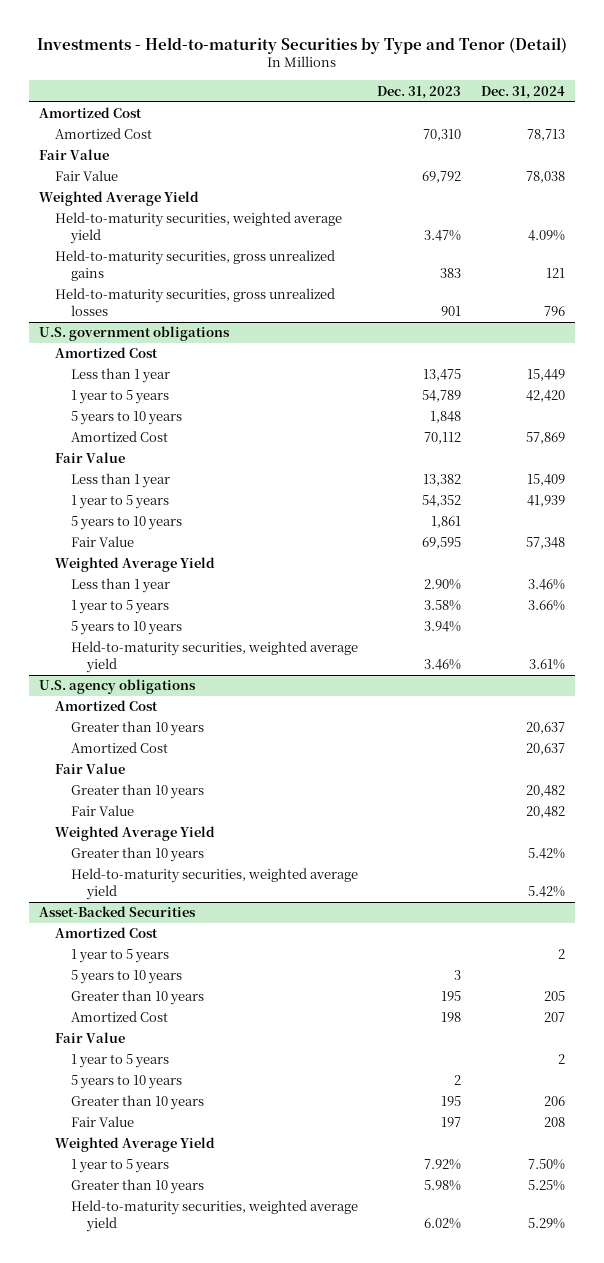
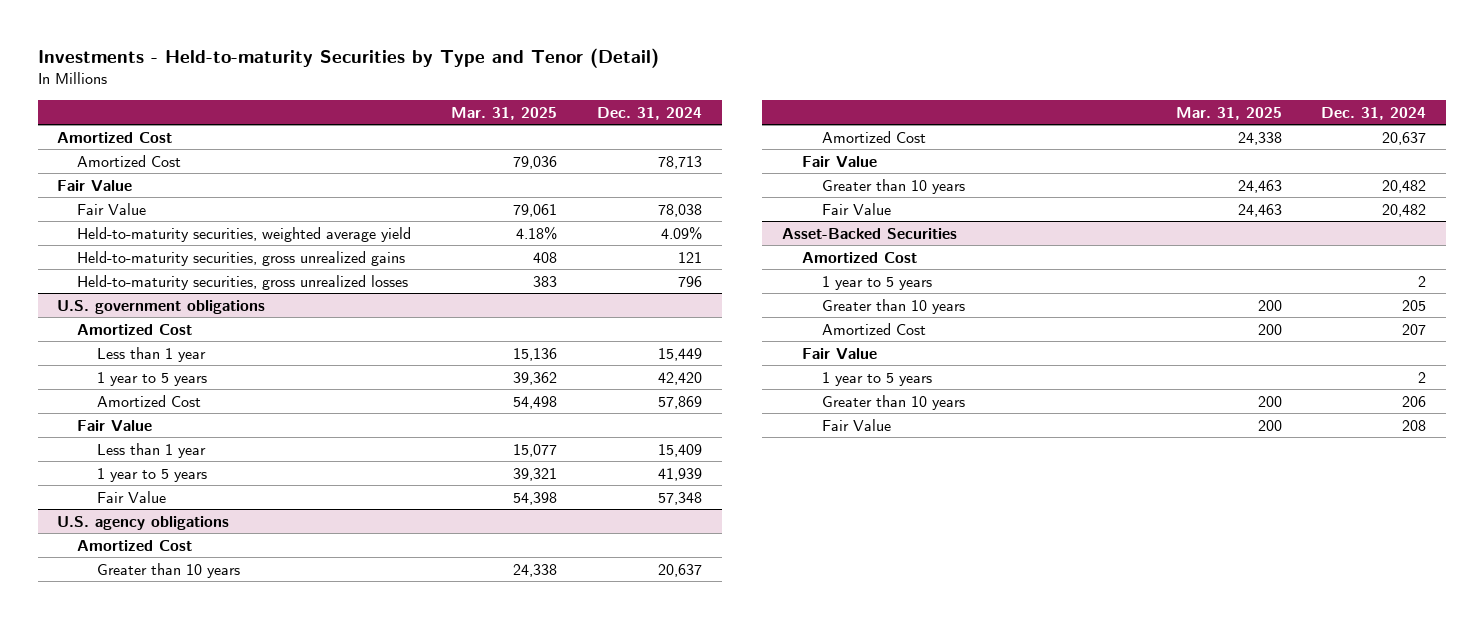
[377,85,462,99] Dec. 31, 2023 -> none
none -> [451,107,558,121] Mar. 31, 2025
[38,191,199,207] Weighted Average Yield -> none
[70,411,182,426] 5 years to 10 years -> none
[70,516,182,531] 5 years to 10 years -> none
[54,557,215,573] Weighted Average Yield -> none
[70,578,170,594] Less than 1 year -> none
[70,600,169,615] 1 year to 5 years -> none
[70,621,182,636] 5 years to 10 years -> none
[70,641,358,674] Held-to-maturity securities, weighted average yield -> none
[54,826,215,842] Weighted Average Yield -> none
[70,847,204,863] Greater than 10 years -> none
[70,868,358,901] Held-to-maturity securities, weighted average yield -> none
[70,970,182,985] 5 years to 10 years -> none
[70,1075,182,1090] 5 years to 10 years -> none
[54,1137,215,1153] Weighted Average Yield -> none
[70,1159,169,1174] 1 year to 5 years -> none
[70,1179,204,1195] Greater than 10 years -> none
[70,1200,358,1233] Held-to-maturity securities, weighted average yield -> none

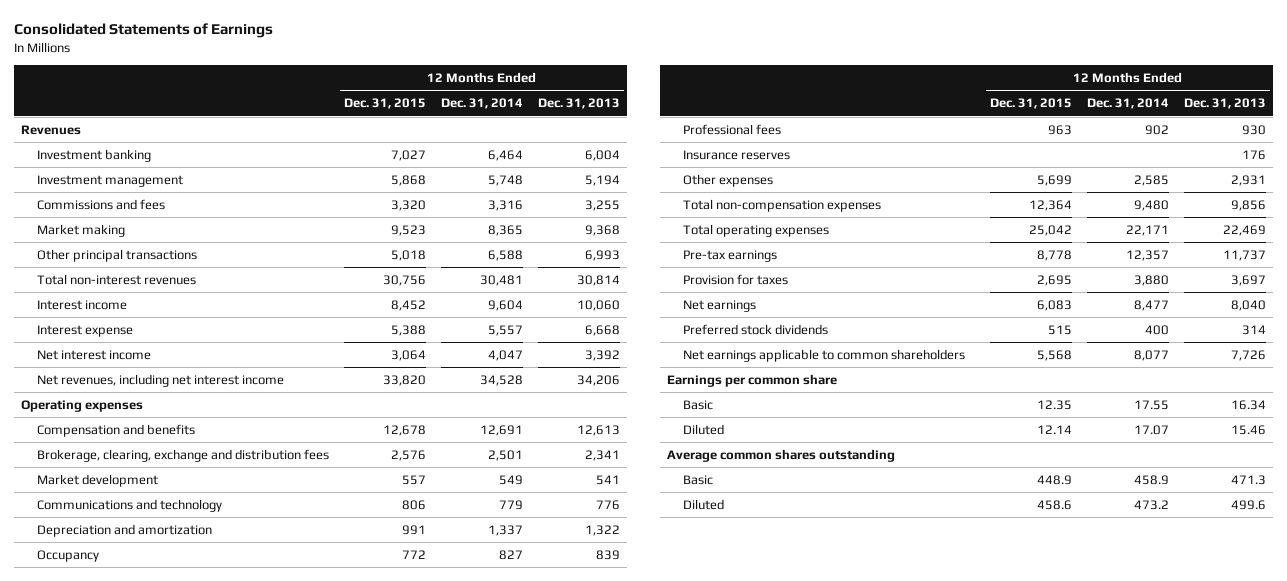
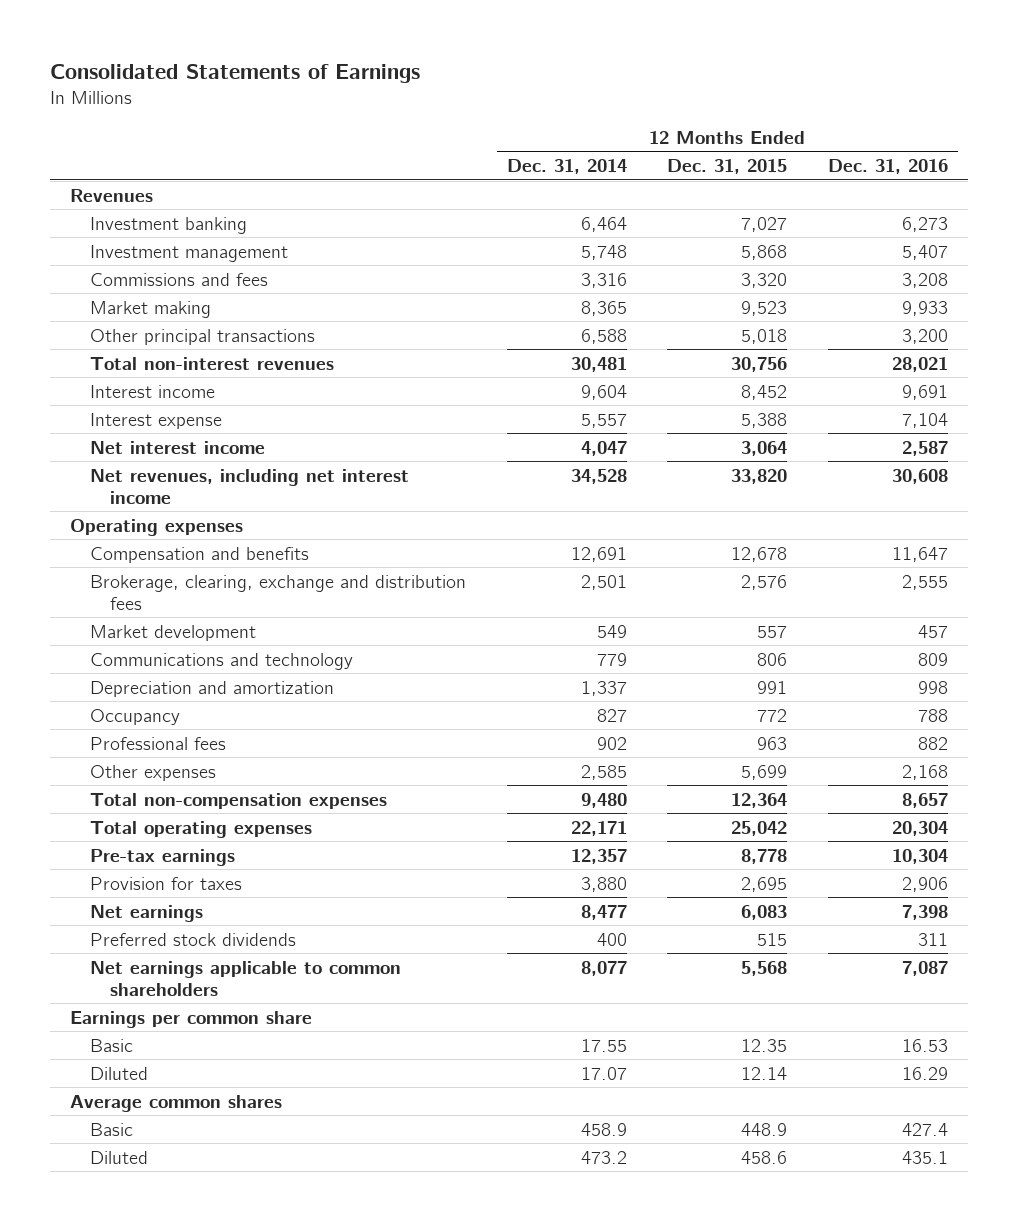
[537,98,620,110] Dec. 31, 2013 -> none
none -> [828,158,949,174] Dec. 31, 2016
[683,149,791,160] Insurance reserves -> none
[667,448,896,462] Average common shares outstanding -> [69,1094,282,1112] Average common shares

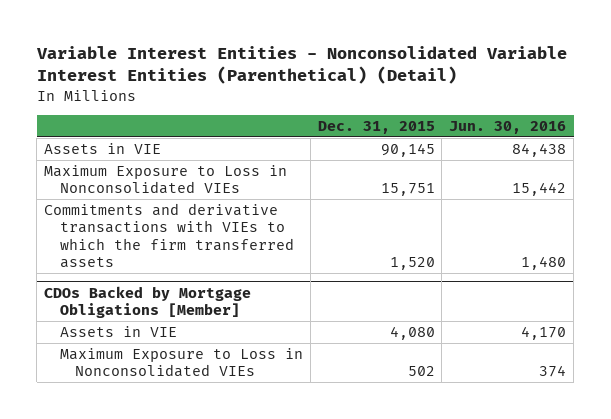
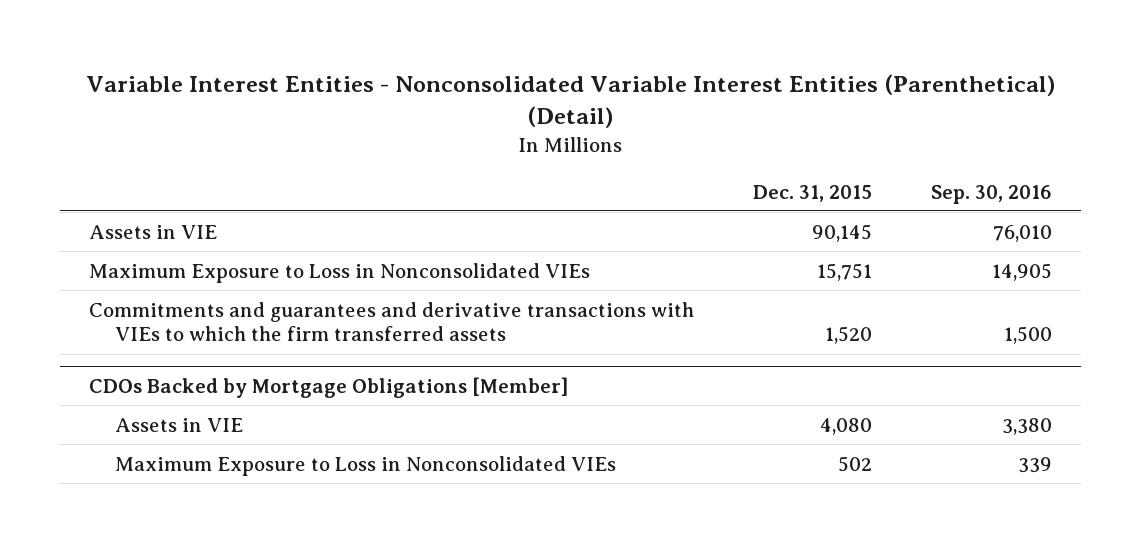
[449,120,567,134] Jun. 30, 2016 -> none
none -> [930,184,1052,204] Sep. 30, 2016
[44,202,294,269] Commitments and derivative transactions with VIEs to which the firm transferred assets -> [89,301,695,342] Commitments and guarantees and derivative transactions with VIEs to which the firm transferred assets

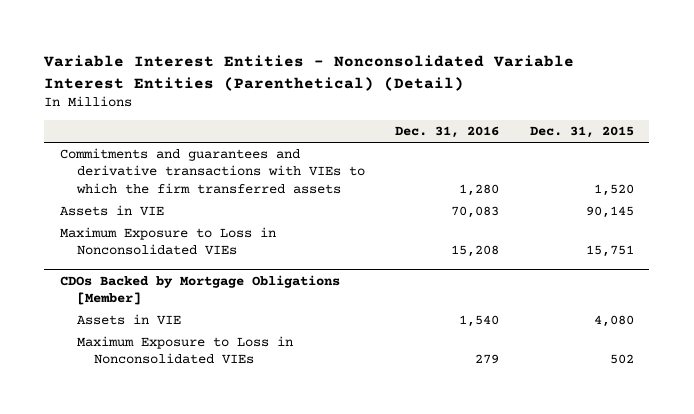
[930,184,1052,204] Sep. 30, 2016 -> none
none -> [395,126,500,139] Dec. 31, 2016
[89,301,695,342] Commitments and guarantees and derivative transactions with VIEs to which the firm transferred assets -> [59,148,365,194] Commitments and guarantees and derivative transactions with VIEs to which the firm transferred assets

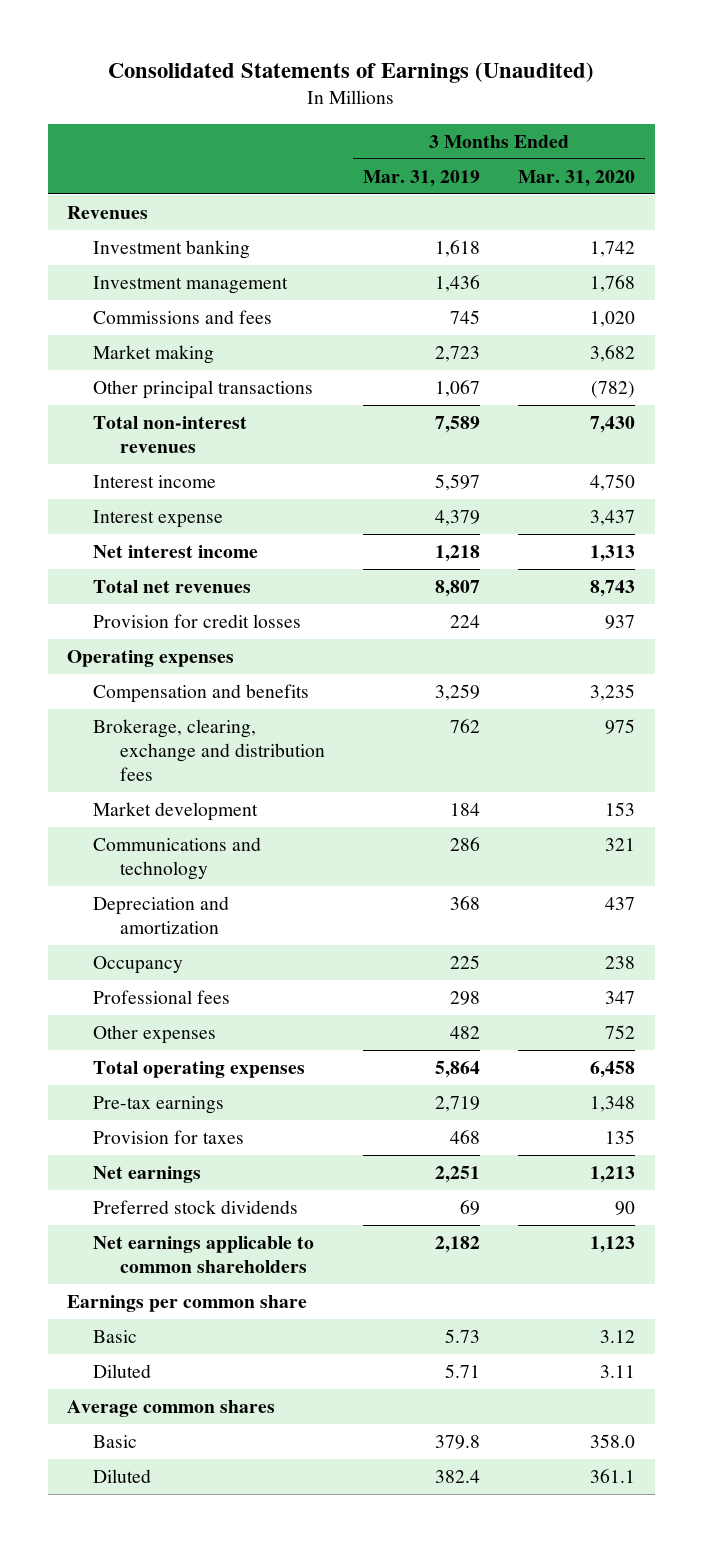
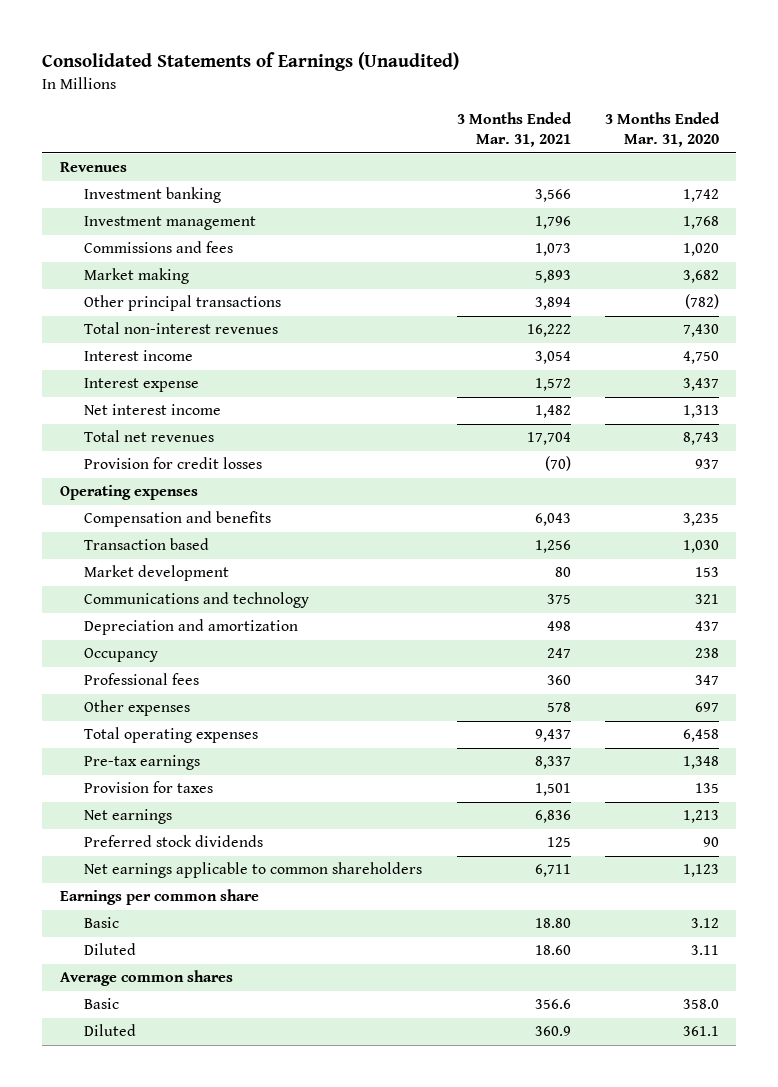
[362,169,480,187] Mar. 31, 2019 -> none
none -> [456,111,572,148] 3 Months Ended Mar. 31, 2021
[93,718,325,781] Brokerage, clearing, exchange and distribution fees -> none
none -> [84,538,210,551] Transaction based
[605,1024,636,1039] 752 -> [694,702,719,713] 697

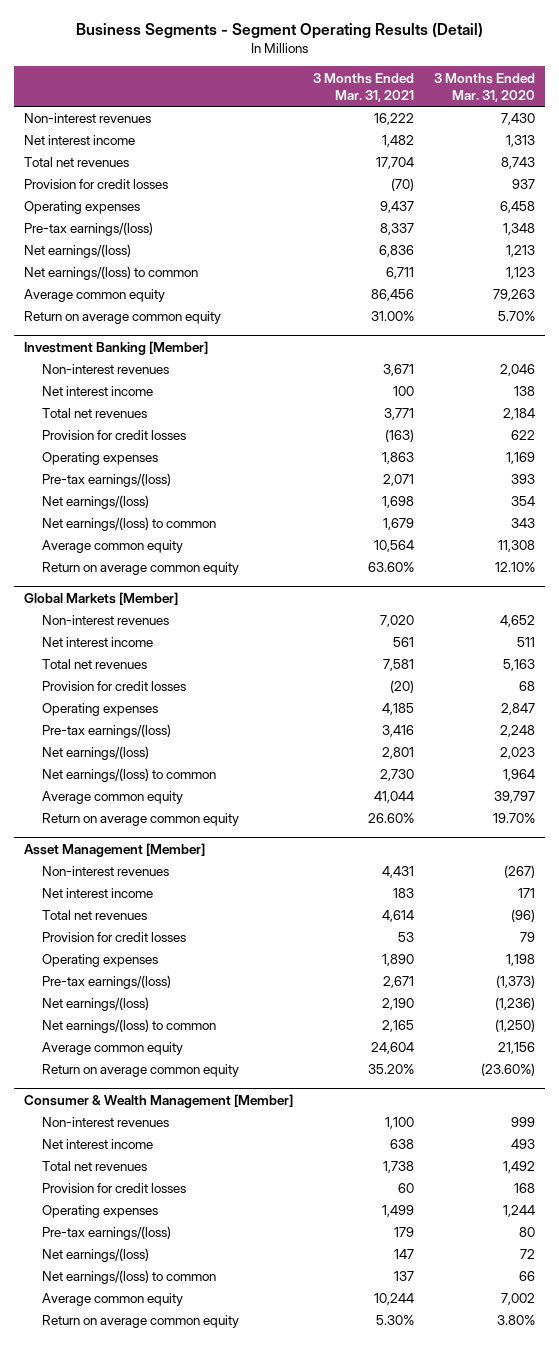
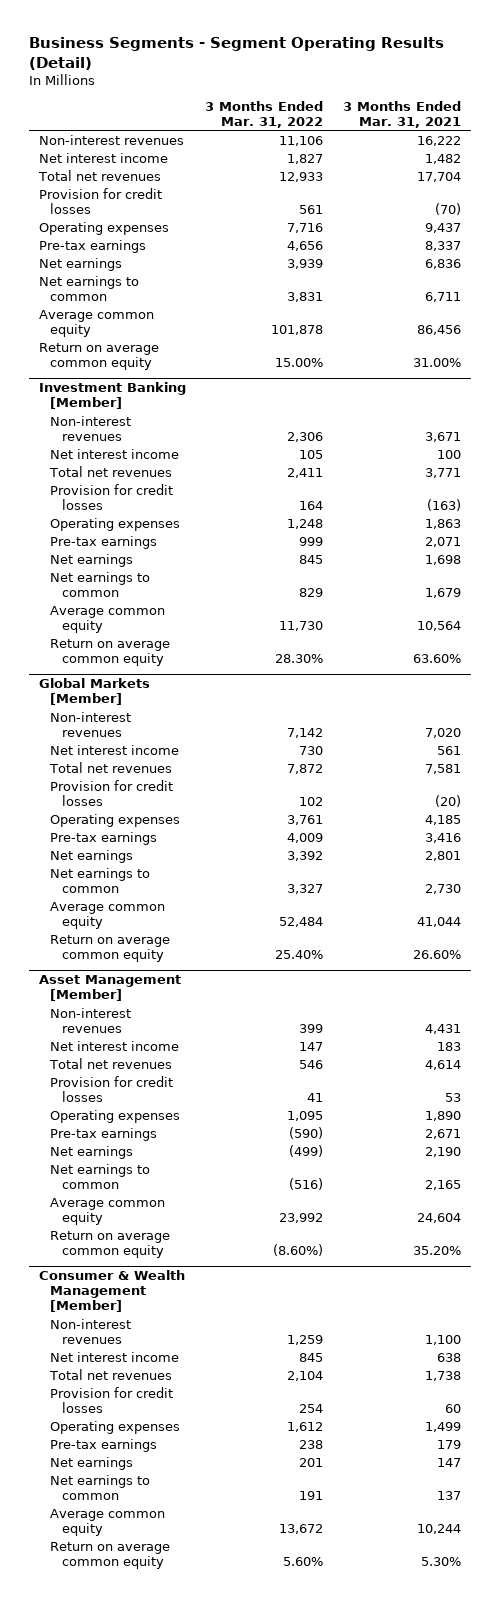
[434,72,536,102] 3 Months Ended Mar. 31, 2020 -> none
none -> [205,100,324,128] 3 Months Ended Mar. 31, 2022
[24,222,154,237] Pre-tax earnings/(loss) -> [38,239,146,253] Pre-tax earnings
[24,244,132,259] Net earnings/(loss) -> [38,257,122,271] Net earnings
[24,266,199,281] Net earnings/(loss) to common -> [38,275,139,301] Net earnings to common
[42,473,172,488] Pre-tax earnings/(loss) -> [50,535,158,549] Pre-tax earnings
[42,495,150,510] Net earnings/(loss) -> [50,553,134,567] Net earnings
[42,517,217,532] Net earnings/(loss) to common -> [50,571,151,597] Net earnings to common
[42,724,172,739] Pre-tax earnings/(loss) -> [50,831,158,845] Pre-tax earnings
[42,746,150,761] Net earnings/(loss) -> [50,849,134,863] Net earnings
[42,768,217,783] Net earnings/(loss) to common -> [50,867,151,893] Net earnings to common
[42,975,172,990] Pre-tax earnings/(loss) -> [50,1127,158,1141] Pre-tax earnings
[42,997,150,1012] Net earnings/(loss) -> [50,1145,134,1159] Net earnings
[42,1019,217,1034] Net earnings/(loss) to common -> [50,1163,151,1189] Net earnings to common
[42,1226,172,1241] Pre-tax earnings/(loss) -> [50,1438,158,1452] Pre-tax earnings
[42,1248,150,1263] Net earnings/(loss) -> [50,1456,134,1470] Net earnings
[42,1270,217,1285] Net earnings/(loss) to common -> [50,1474,151,1500] Net earnings to common

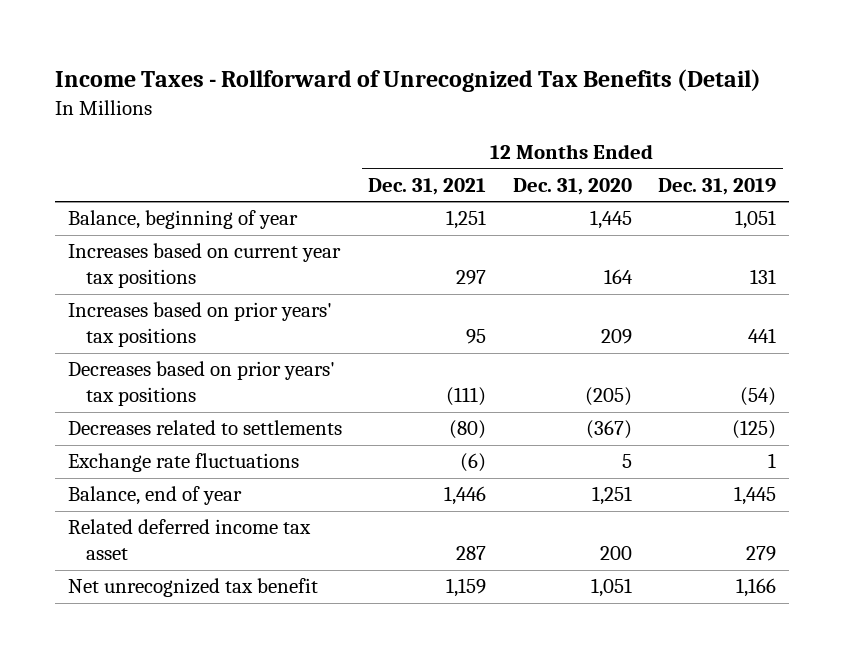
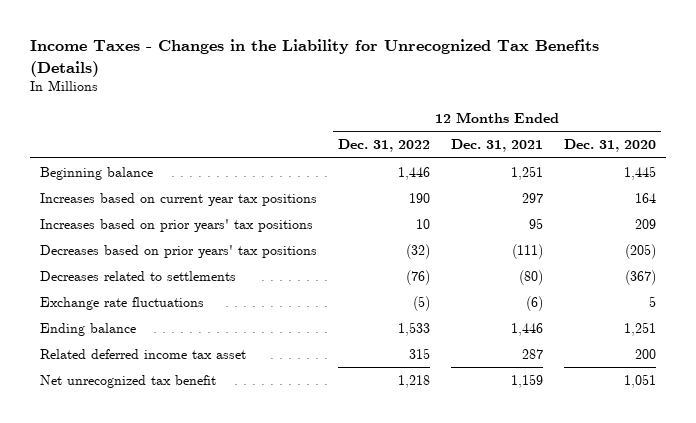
[55,69,762,93] Income Taxes - Rollforward of Unrecognized Tax Benefits (Detail) -> [29,39,599,77] Income Taxes - Changes in the Liability for Unrecognized Tax Benefits (Details)
[657,177,776,195] Dec. 31, 2019 -> none
none -> [338,139,431,153] Dec. 31, 2022
[68,210,299,230] Balance, beginning of year -> [40,166,154,180] Beginning balance
[68,486,243,506] Balance, end of year -> [40,322,137,336] Ending balance

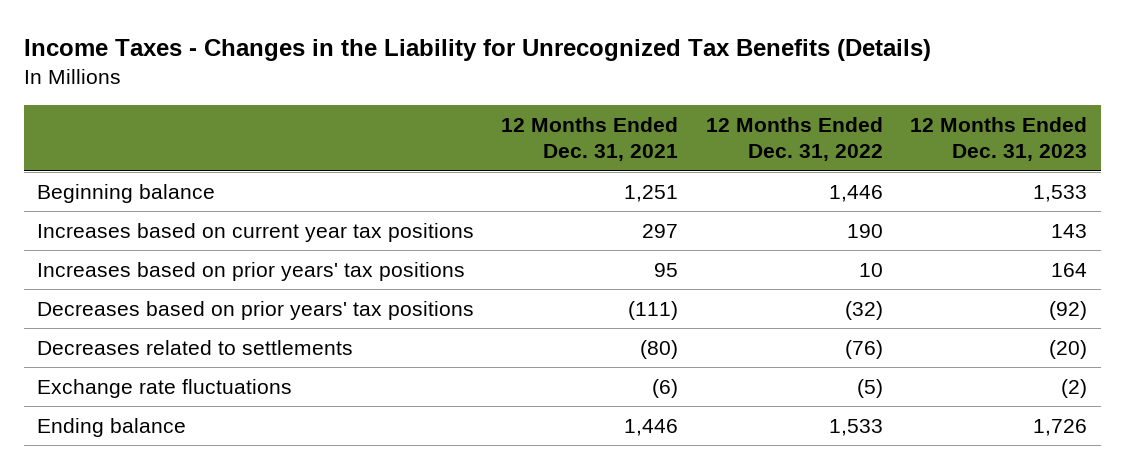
[564,139,657,153] Dec. 31, 2020 -> none
none -> [910,117,1088,162] 12 Months Ended Dec. 31, 2023
[40,348,247,359] Related deferred income tax asset -> none
[40,374,217,388] Net unrecognized tax benefit -> none

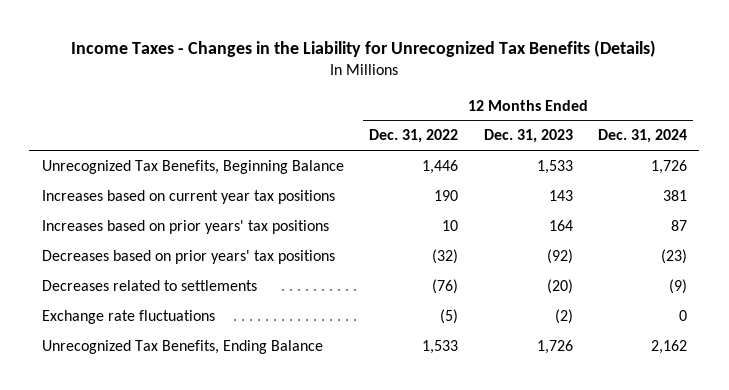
[501,117,679,162] 12 Months Ended Dec. 31, 2021 -> none
none -> [597,129,687,144] Dec. 31, 2024
[37,183,216,203] Beginning balance -> [42,159,345,174] Unrecognized Tax Benefits, Beginning Balance
[37,417,187,437] Ending balance -> [42,339,324,354] Unrecognized Tax Benefits, Ending Balance

